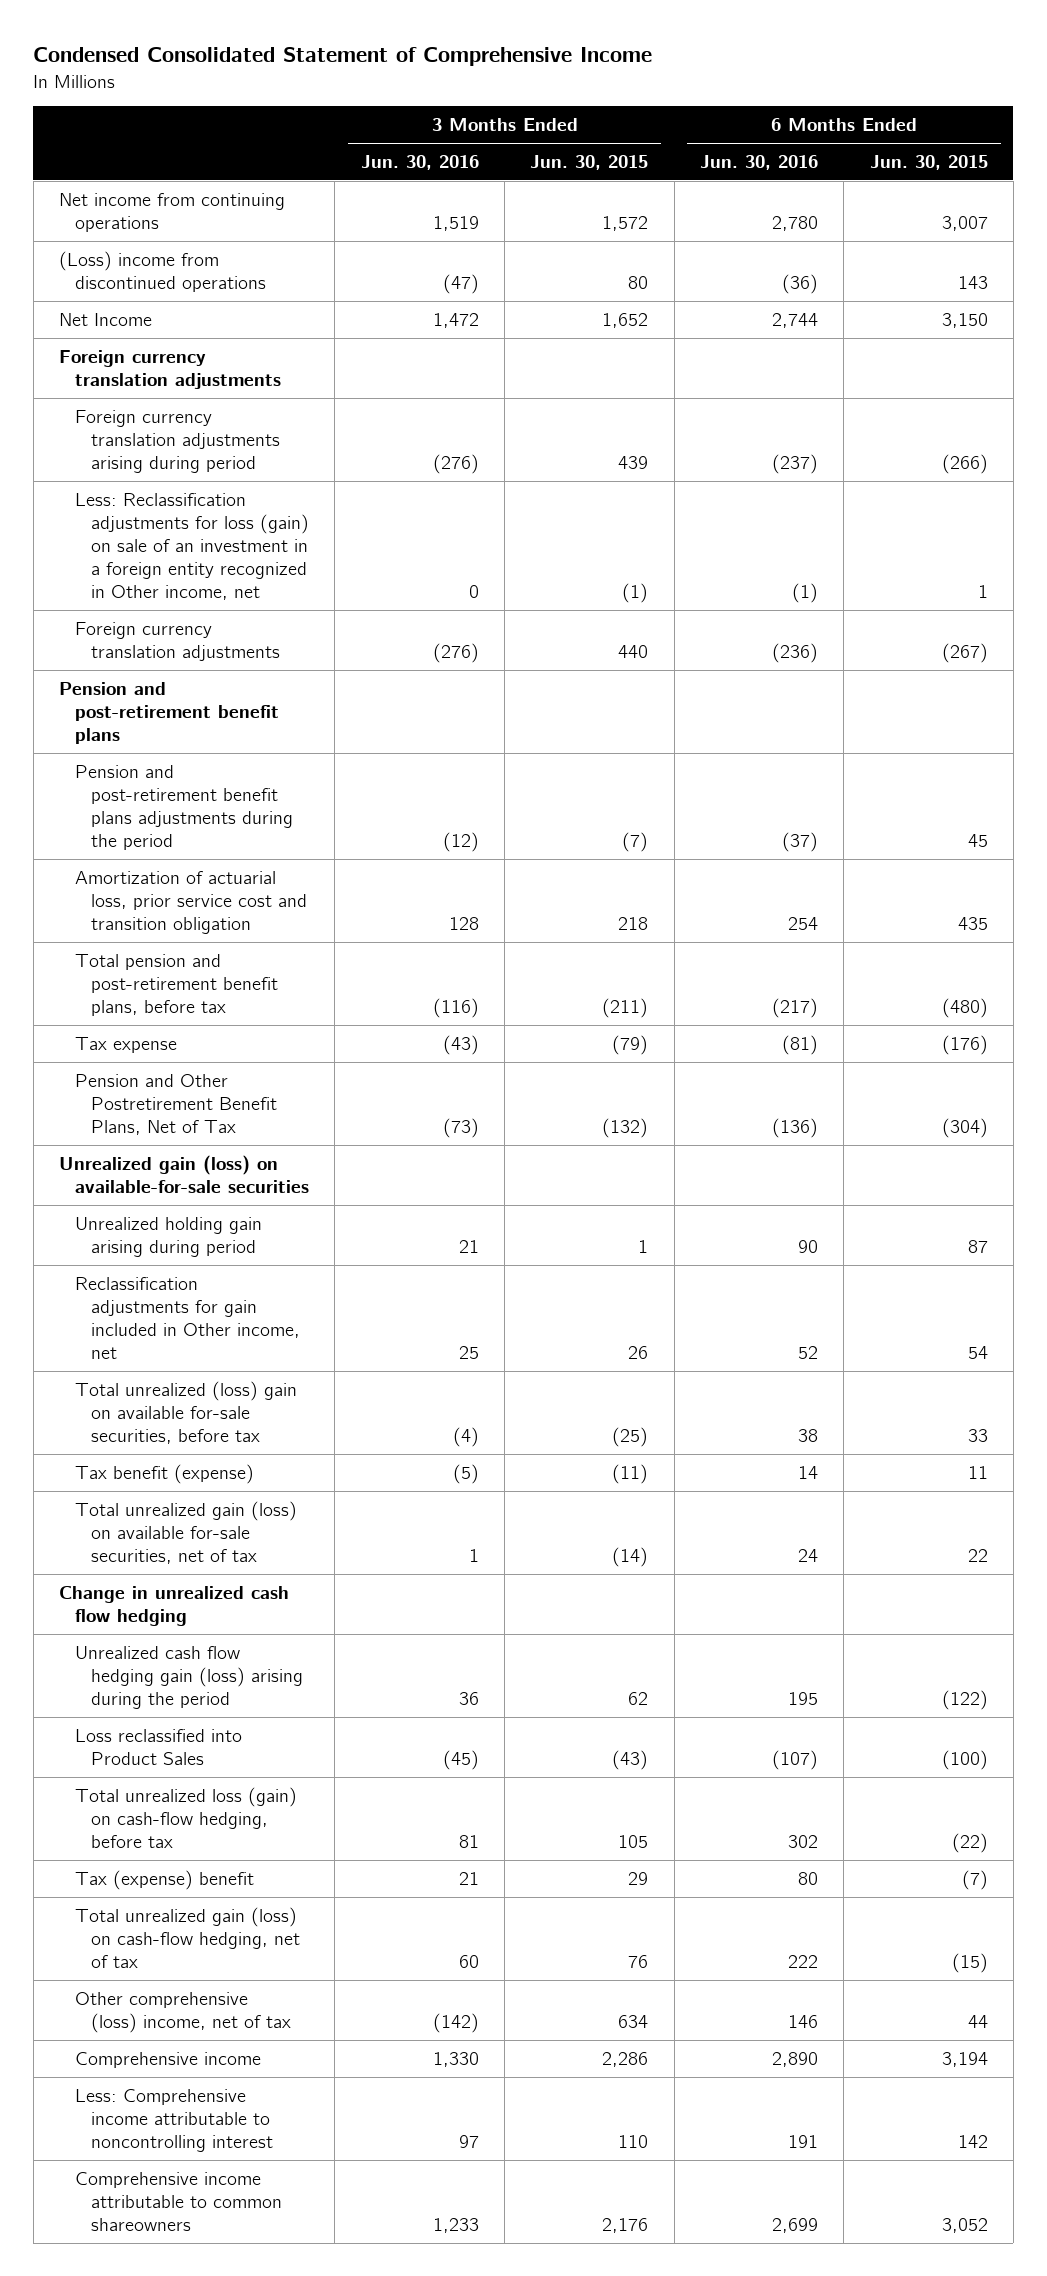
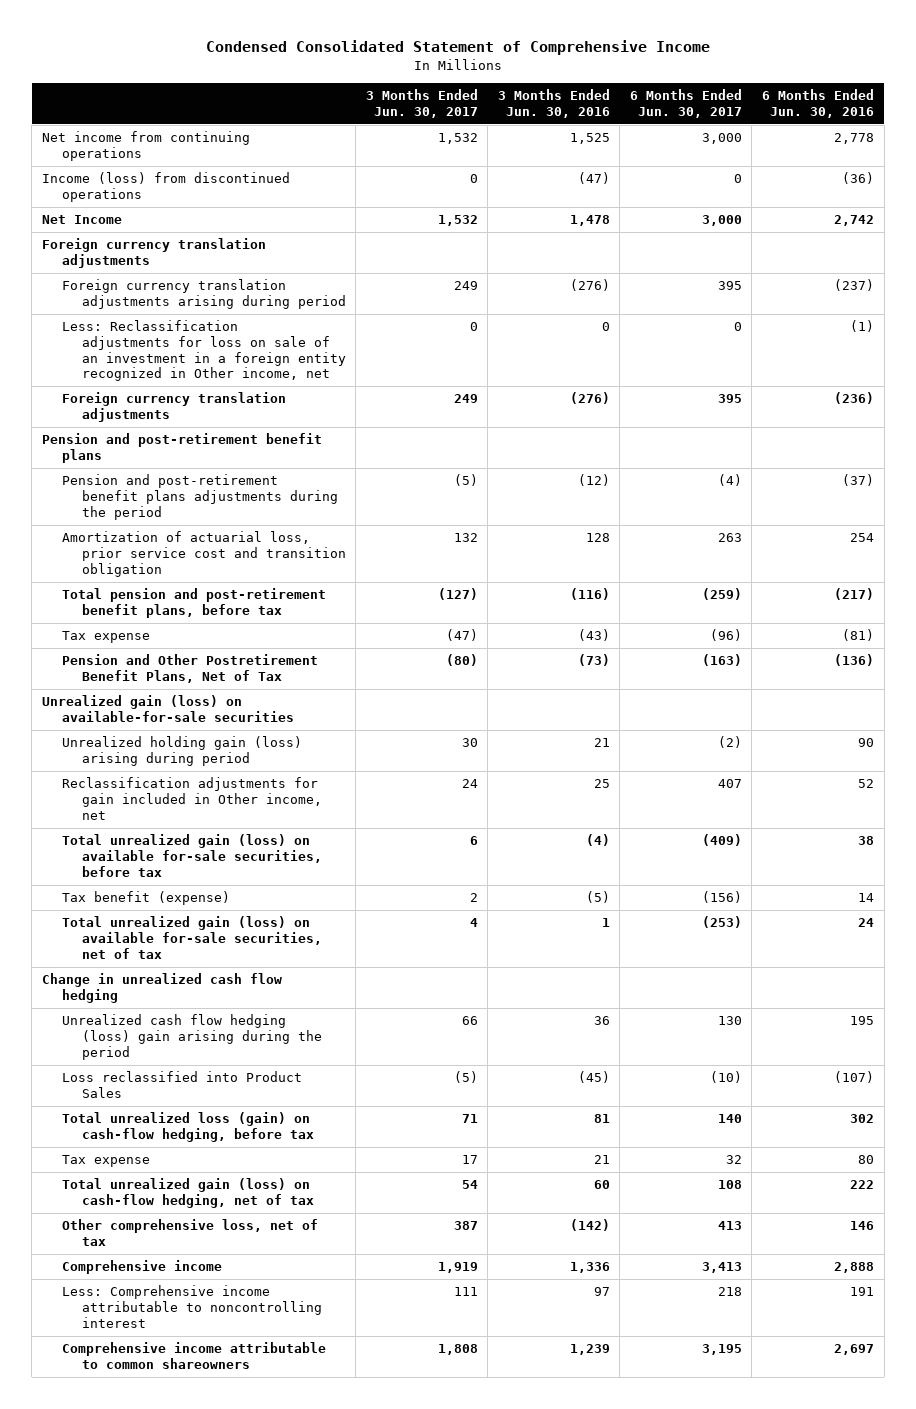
[530,154,649,170] Jun. 30, 2015 -> none
[869,154,988,170] Jun. 30, 2015 -> none
none -> [365,89,478,118] 3 Months Ended Jun. 30, 2017
none -> [629,89,742,118] 6 Months Ended Jun. 30, 2017
[432,215,479,231] 1,519 -> [569,133,610,145] 1,525
[772,215,819,231] 2,780 -> [833,133,874,145] 2,778
[58,250,266,292] (Loss) income from discontinued operations -> [41,172,290,203] Income (loss) from discontinued operations
[432,312,479,328] 1,472 -> [569,215,610,227] 1,478
[772,312,819,328] 2,744 -> [833,215,874,227] 2,742
[74,492,310,600] Less: Reclassification adjustments for loss (gain) on sale of an investment in a foreign entity recognized in Other income, net -> [61,320,346,382] Less: Reclassification adjustments for loss on sale of an investment in a foreign entity recognized in Other income, net
[74,1216,262,1257] Unrealized holding gain arising during period -> [61,736,302,767] Unrealized holding gain (loss) arising during period
[74,1380,297,1444] Total unrealized (loss) gain on available for-sale securities, before tax -> [61,834,322,877] Total unrealized gain (loss) on available for-sale securities, before tax
[74,1645,304,1709] Unrealized cash flow hedging gain (loss) arising during the period -> [61,1014,322,1060] Unrealized cash flow hedging (loss) gain arising during the period
[74,1869,254,1890] Tax (expense) benefit -> [61,1155,150,1168] Tax expense
[74,1991,292,2033] Other comprehensive (loss) income, net of tax -> [61,1219,318,1247] Other comprehensive loss, net of tax
[432,2051,479,2067] 1,330 -> [569,1262,610,1274] 1,336
[772,2051,819,2067] 2,890 -> [833,1262,874,1274] 2,888
[432,2217,479,2233] 1,233 -> [569,1344,610,1356] 1,239
[772,2217,819,2233] 2,699 -> [833,1344,874,1356] 2,697

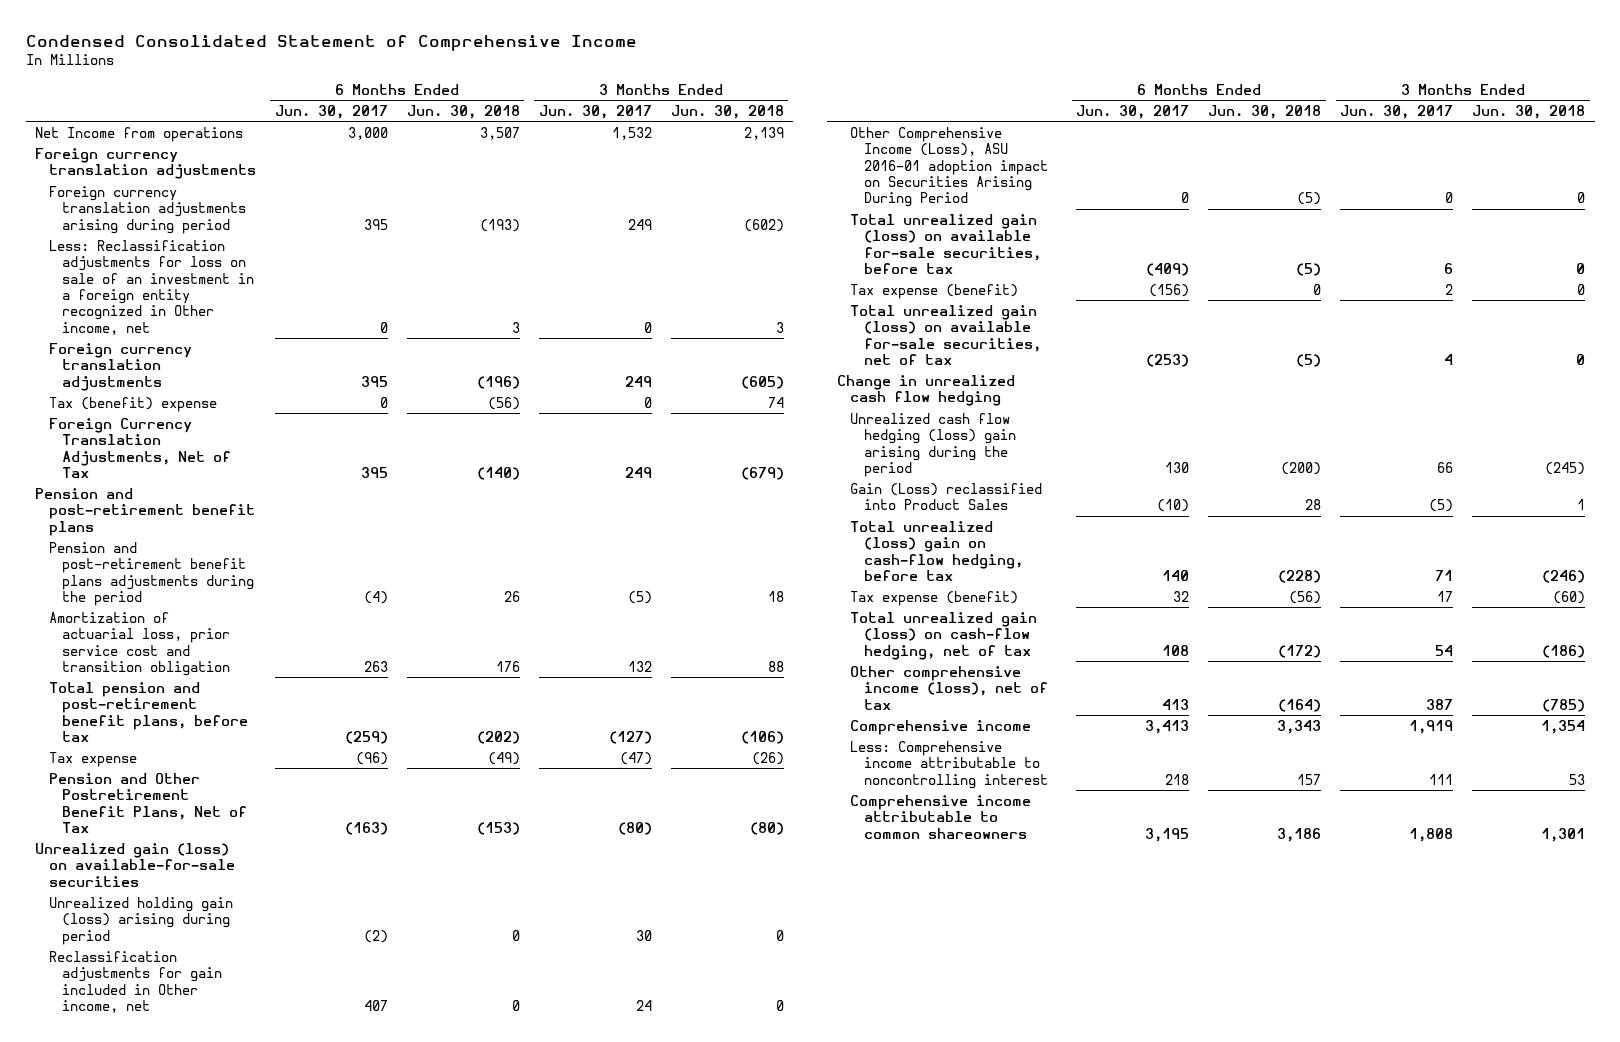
[497,89,610,118] 3 Months Ended Jun. 30, 2016 -> none
[761,89,874,118] 6 Months Ended Jun. 30, 2016 -> none
none -> [406,104,520,119] Jun. 30, 2018
none -> [670,104,784,119] Jun. 30, 2018
[41,172,290,203] Income (loss) from discontinued operations -> none
[41,215,122,225] Net Income -> none
[41,131,250,162] Net income from continuing operations -> [35,126,244,142] Net Income from operations
none -> [48,396,217,412] Tax (benefit) expense
none -> [48,417,232,478] Foreign Currency Translation Adjustments, Net of Tax
none -> [850,126,1049,208] Other Comprehensive Income (Loss), ASU 2016-01 adoption impact on Securities Arising During Period
[61,891,230,906] Tax benefit (expense) -> [850,283,1019,299] Tax expense (benefit)
[61,1071,302,1099] Loss reclassified into Product Sales -> [850,482,1043,511] Gain (Loss) reclassified into Product Sales
[61,1112,314,1143] Total unrealized loss (gain) on cash-flow hedging, before tax -> [850,520,1024,581] Total unrealized (loss) gain on cash-flow hedging, before tax
[61,1155,150,1168] Tax expense -> [850,590,1019,606] Tax expense (benefit)
[61,1219,318,1247] Other comprehensive loss, net of tax -> [850,665,1049,710] Other comprehensive income (loss), net of tax

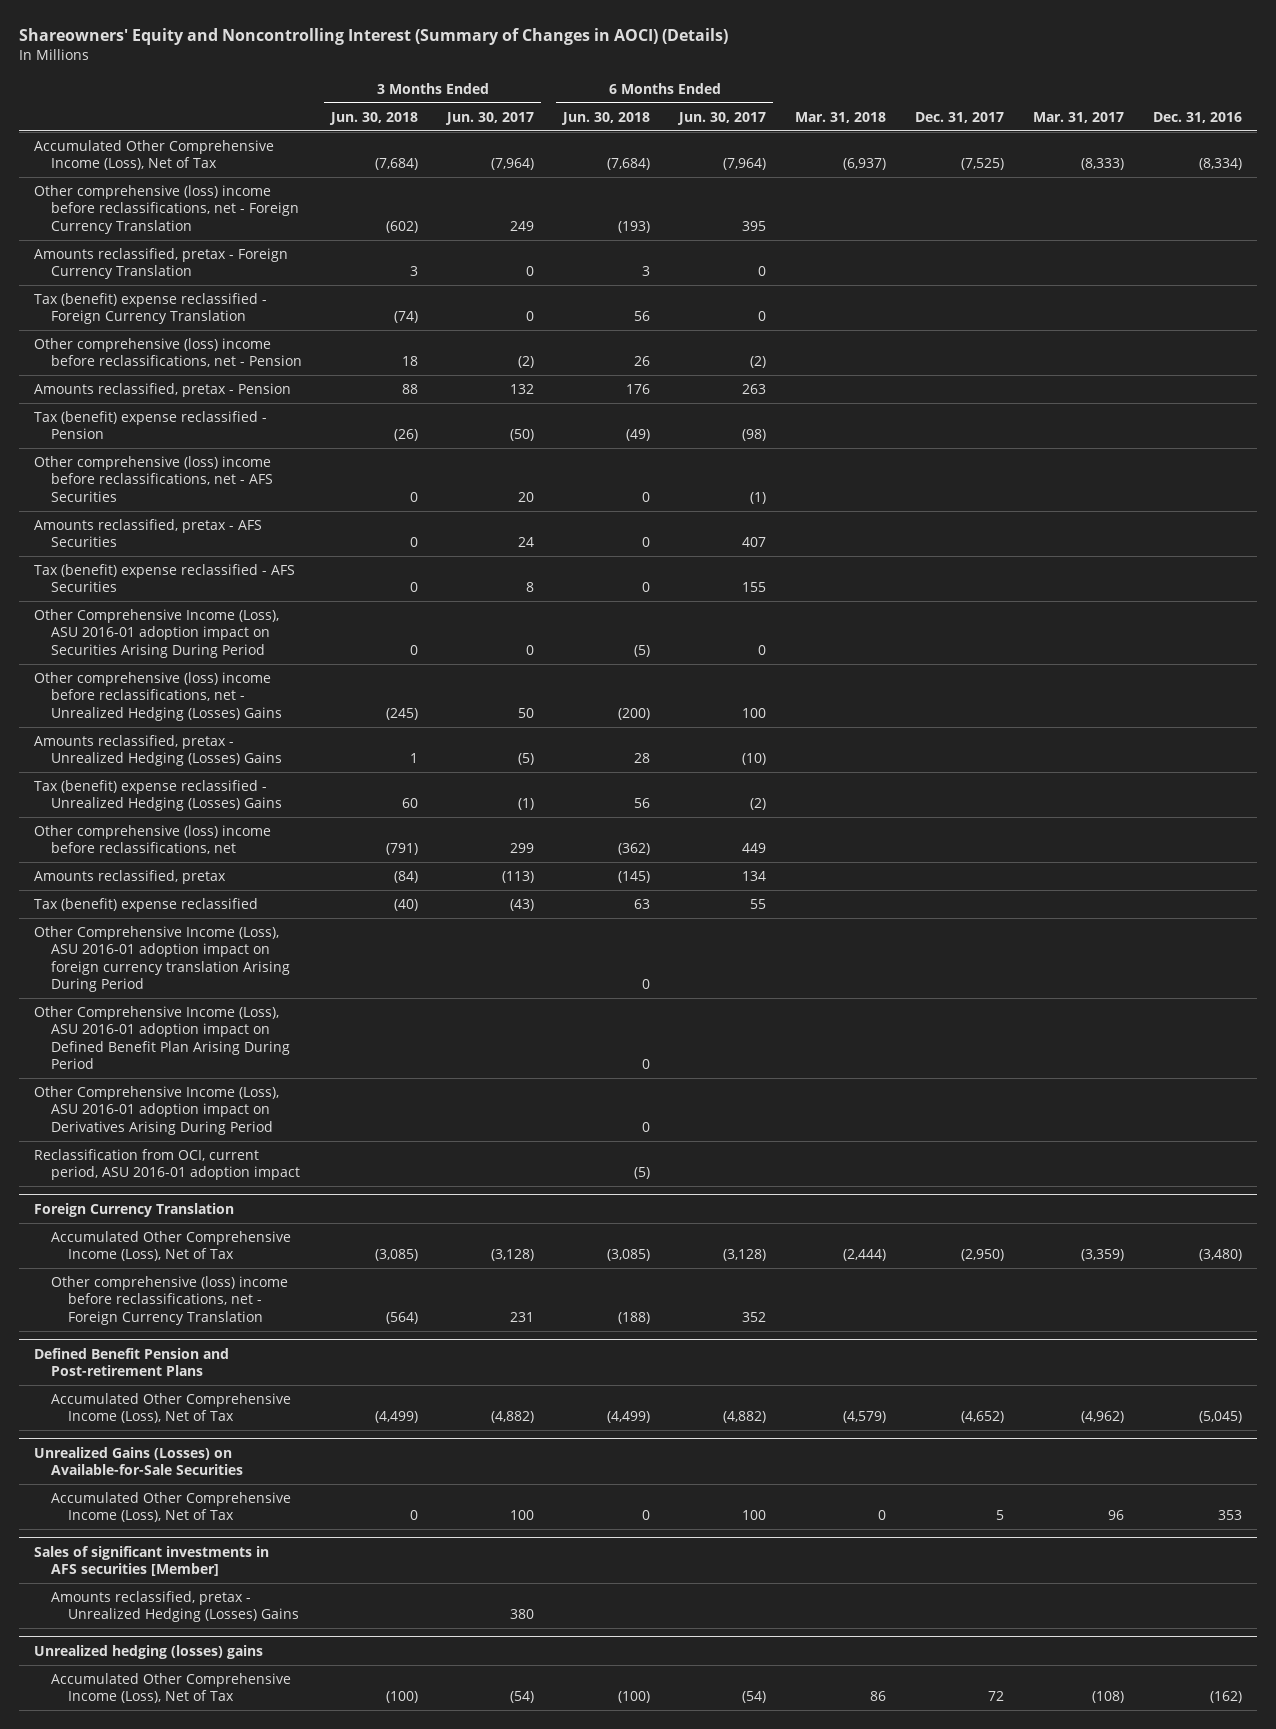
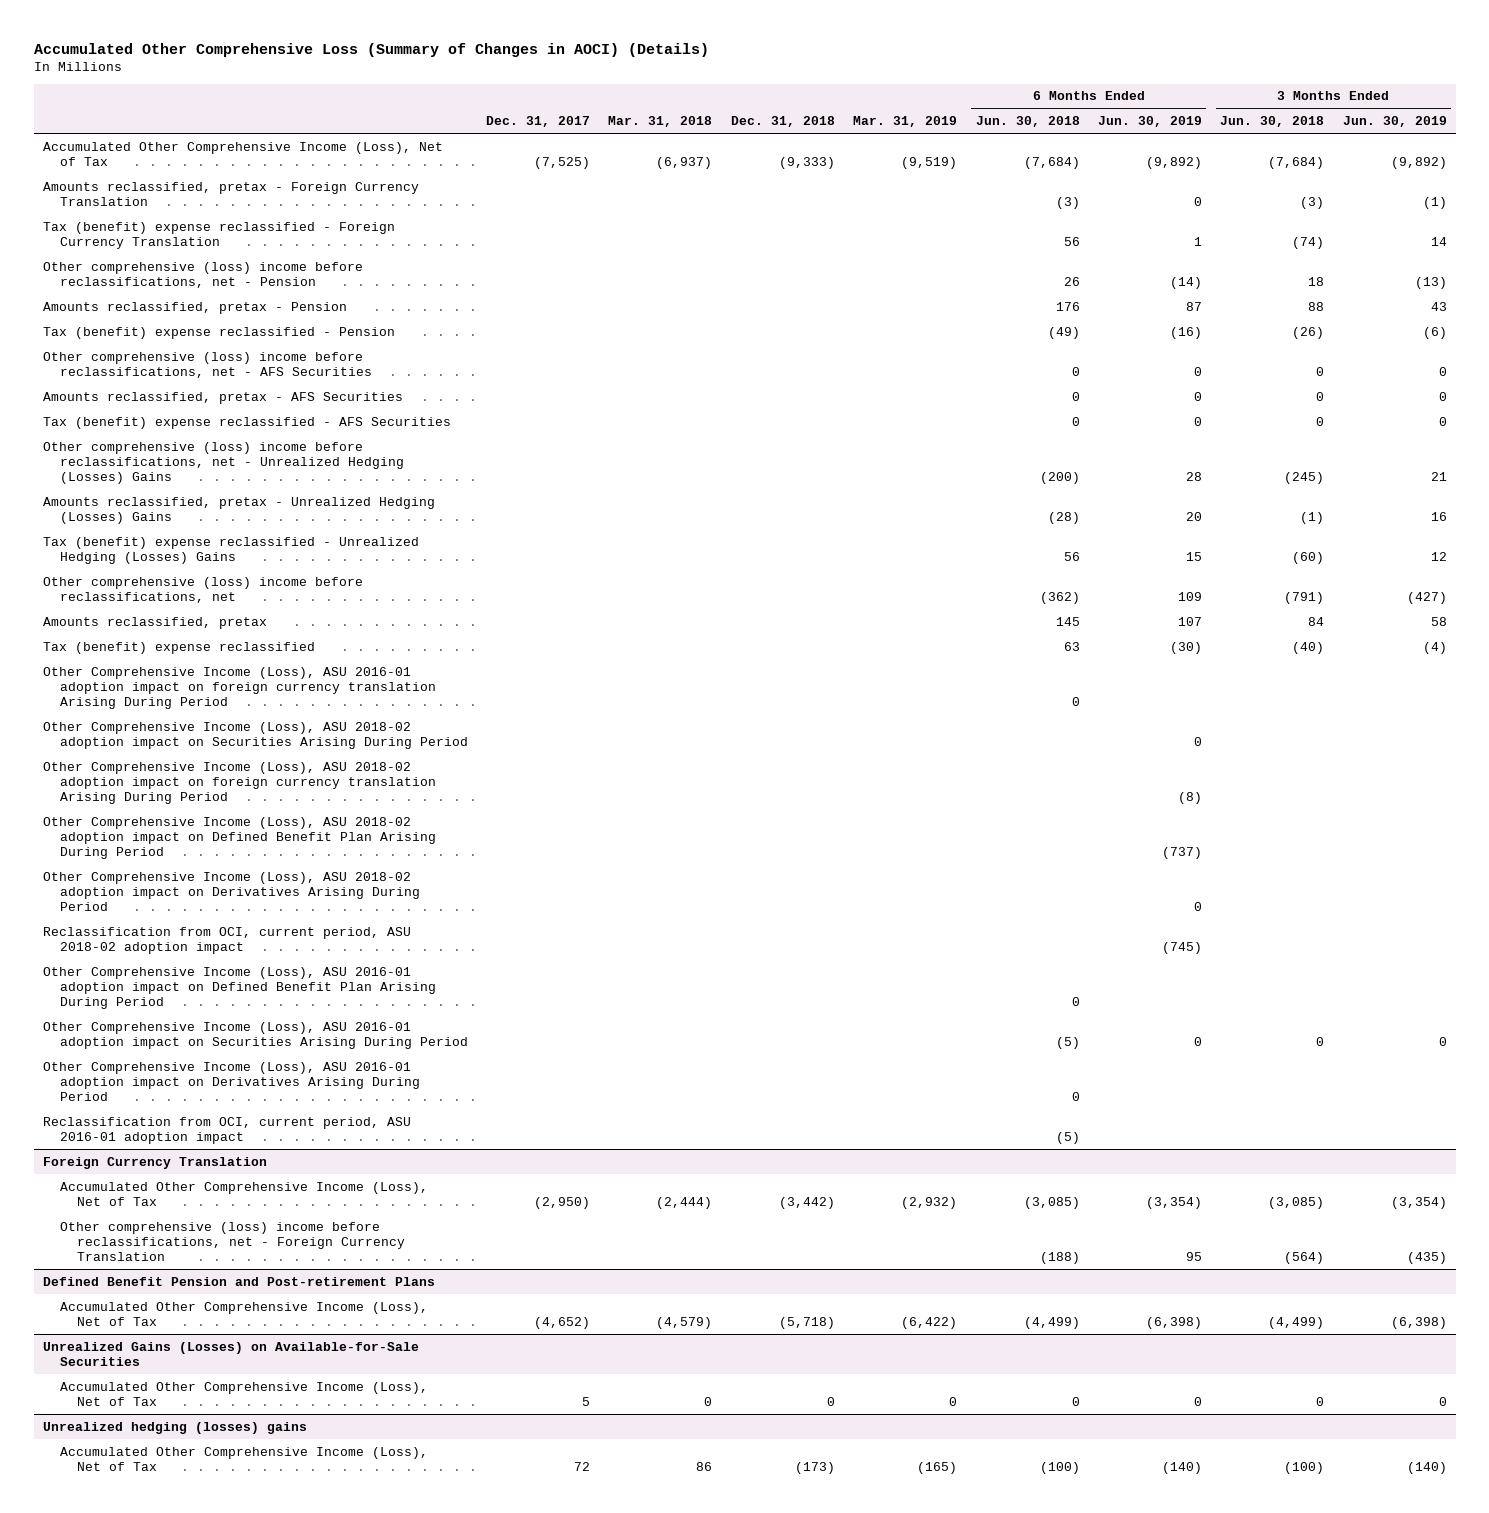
[19,28,729,46] Shareowners' Equity and Noncontrolling Interest (Summary of Changes in AOCI) (Details) -> [33,42,709,57] Accumulated Other Comprehensive Loss (Summary of Changes in AOCI) (Details)
[445,111,535,125] Jun. 30, 2017 -> none
[677,111,767,125] Jun. 30, 2017 -> none
[1033,111,1125,123] Mar. 31, 2017 -> none
[1153,111,1243,123] Dec. 31, 2016 -> none
none -> [730,116,835,128] Dec. 31, 2018
none -> [853,116,958,128] Mar. 31, 2019
none -> [1097,116,1202,128] Jun. 30, 2019
none -> [1342,116,1447,128] Jun. 30, 2019
[33,185,300,234] Other comprehensive (loss) income before reclassifications, net - Foreign Currency Translation -> none
[410,266,419,277] 3 -> [1300,196,1325,209] (3)
[642,266,651,277] 3 -> [1055,196,1080,209] (3)
[410,753,419,764] 1 -> [1300,511,1325,524] (1)
[634,753,651,764] 28 -> [1047,511,1080,524] (28)
[402,798,419,809] 60 -> [1292,551,1325,564] (60)
[394,871,419,884] (84) -> [1308,616,1325,626] 84
[618,871,651,884] (145) -> [1055,616,1080,626] 145
none -> [42,721,468,749] Other Comprehensive Income (Loss), ASU 2018-02 adoption impact on Securities Arising During Period
none -> [42,761,436,804] Other Comprehensive Income (Loss), ASU 2018-02 adoption impact on foreign currency translation Arising During Period
none -> [42,816,436,859] Other Comprehensive Income (Loss), ASU 2018-02 adoption impact on Defined Benefit Plan Arising During Period
none -> [42,871,420,911] Other Comprehensive Income (Loss), ASU 2018-02 adoption impact on Derivatives Arising During Period
none -> [42,926,411,954] Reclassification from OCI, current period, ASU 2018-02 adoption impact
[33,609,279,658] Other Comprehensive Income (Loss), ASU 2016-01 adoption impact on Securities Arising During Period -> [42,1021,468,1049] Other Comprehensive Income (Loss), ASU 2016-01 adoption impact on Securities Arising During Period
[33,1545,269,1576] Sales of significant investments in AFS securities [Member] -> none
[51,1591,300,1623] Amounts reclassified, pretax - Unrealized Hedging (Losses) Gains -> none

